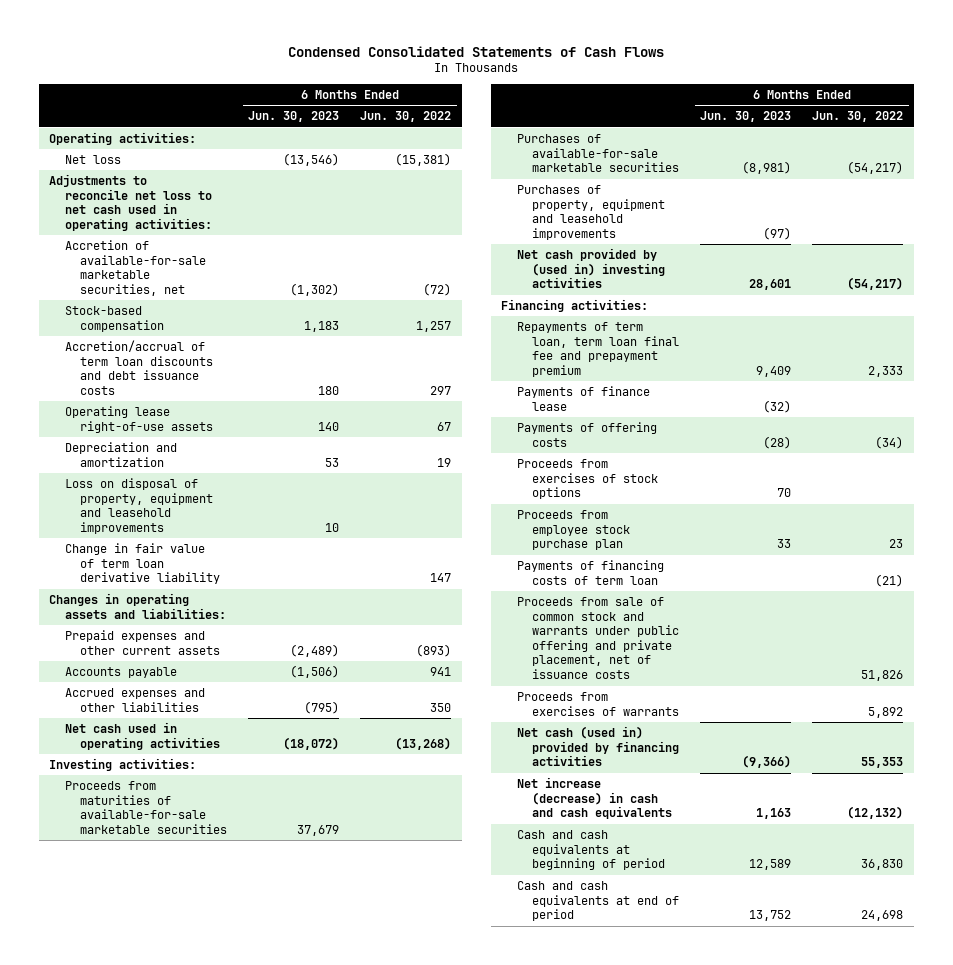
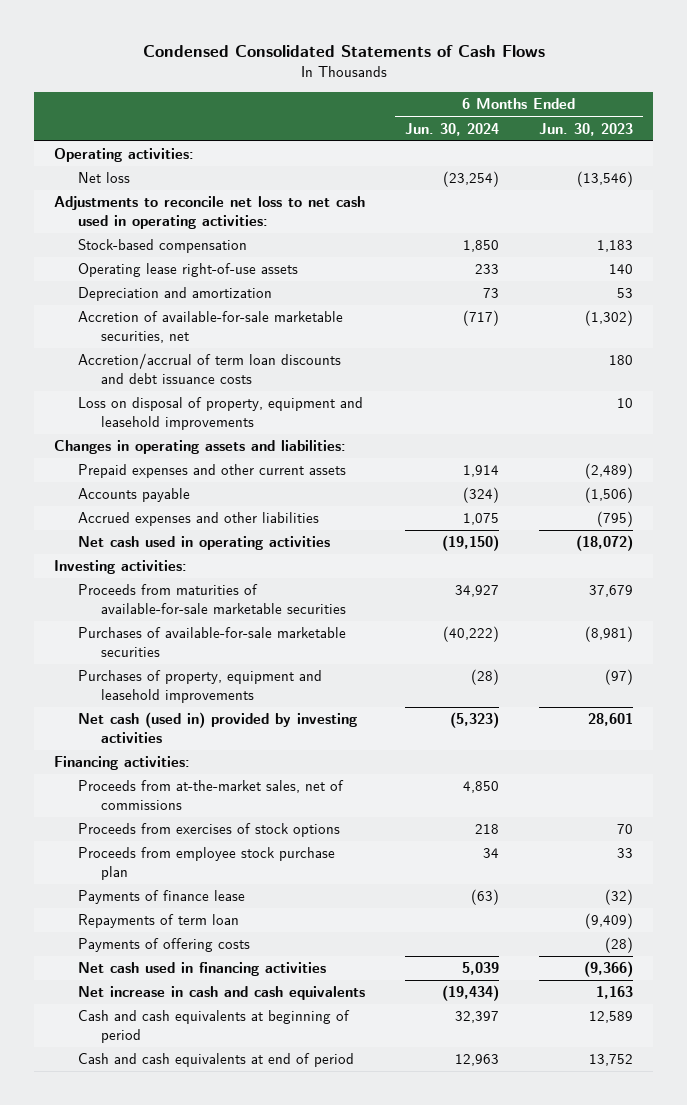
[360,111,452,123] Jun. 30, 2022 -> none
none -> [405,122,500,136] Jun. 30, 2024
[64,239,207,296] Accretion of available-for-sale marketable securities, net -> [77,311,343,344] Accretion of available-for-sale marketable securities, net
[64,339,214,395] Accretion/accrual of term loan discounts and debt issuance costs -> [77,353,341,385] Accretion/accrual of term loan discounts and debt issuance costs
[64,542,221,585] Change in fair value of term loan derivative liability -> none
[516,247,666,289] Net cash provided by (used in) investing activities -> [77,712,357,744] Net cash (used in) provided by investing activities
[516,321,680,377] Repayments of term loan, term loan final fee and prepayment premium -> none
none -> [77,780,344,811] Proceeds from at-the-market sales, net of commissions
[516,559,664,585] Payments of financing costs of term loan -> none
[516,596,680,680] Proceeds from sale of common stock and warrants under public offering and private placement, net of issuance costs -> none
[516,691,680,716] Proceeds from exercises of warrants -> none
[516,385,650,411] Payments of finance lease -> [77,890,245,905] Payments of finance lease
none -> [77,914,239,929] Repayments of term loan
[516,421,657,447] Payments of offering costs -> [77,938,250,953] Payments of offering costs
[516,725,680,767] Net cash (used in) provided by financing activities -> [77,962,326,977] Net cash used in financing activities
[516,776,673,820] Net increase (decrease) in cash and cash equivalents -> [77,986,365,1001] Net increase in cash and cash equivalents

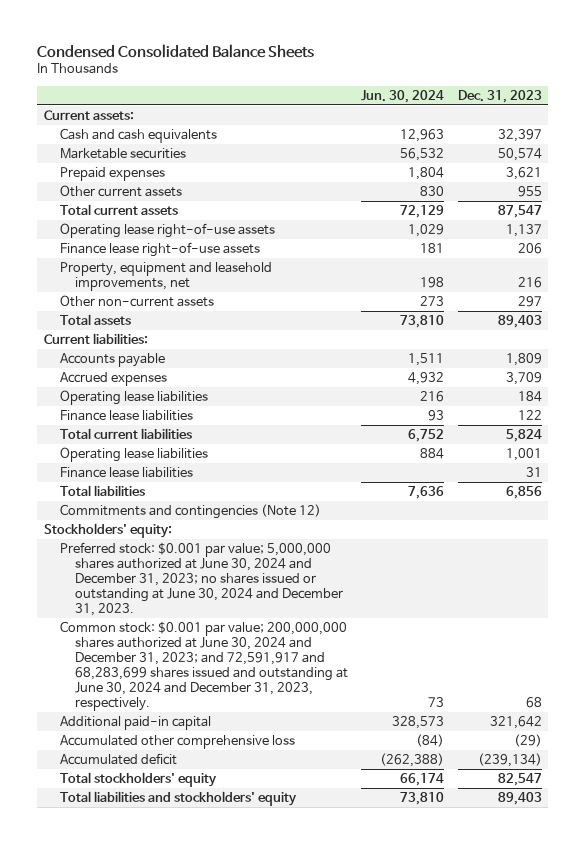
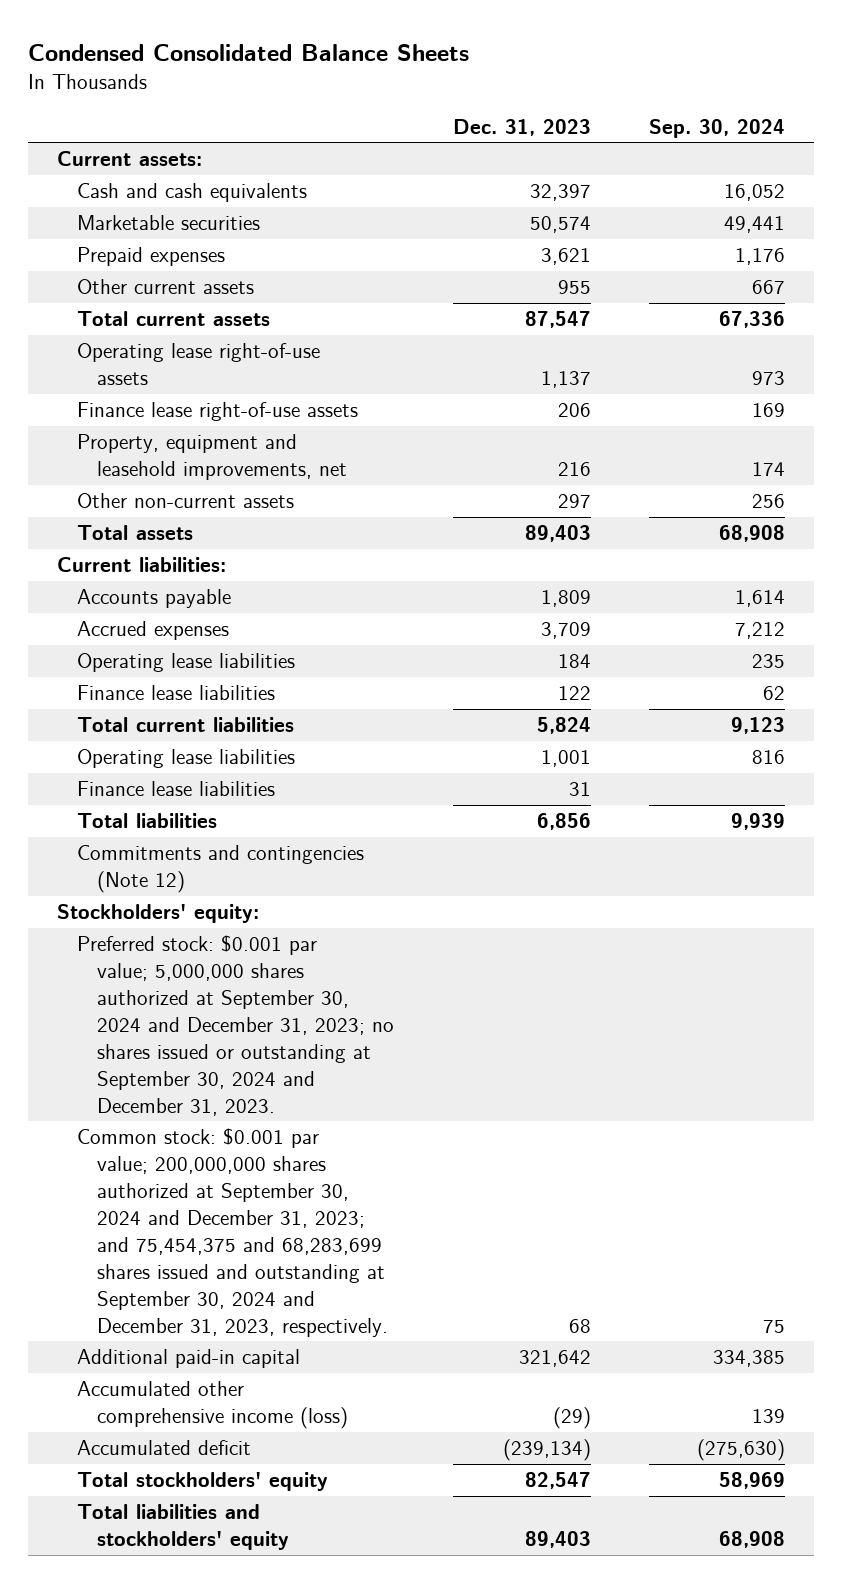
[361,89,445,103] Jun. 30, 2024 -> none
none -> [648,118,785,138] Sep. 30, 2024
[59,541,344,617] Preferred stock: $0.001 par value; 5,000,000 shares authorized at June 30, 2024 and December 31, 2023; no shares issued or outstanding at June 30, 2024 and December 31, 2023. -> [77,935,395,1116] Preferred stock: $0.001 par value; 5,000,000 shares authorized at September 30, 2024 and December 31, 2023; no shares issued or outstanding at September 30, 2024 and December 31, 2023.
[59,620,349,712] Common stock: $0.001 par value; 200,000,000 shares authorized at June 30, 2024 and December 31, 2023; and 72,591,917 and 68,283,699 shares issued and outstanding at June 30, 2024 and December 31, 2023, respectively. -> [77,1128,389,1337] Common stock: $0.001 par value; 200,000,000 shares authorized at September 30, 2024 and December 31, 2023; and 75,454,375 and 68,283,699 shares issued and outstanding at September 30, 2024 and December 31, 2023, respectively.
[59,734,295,749] Accumulated other comprehensive loss -> [77,1381,349,1430] Accumulated other comprehensive income (loss)

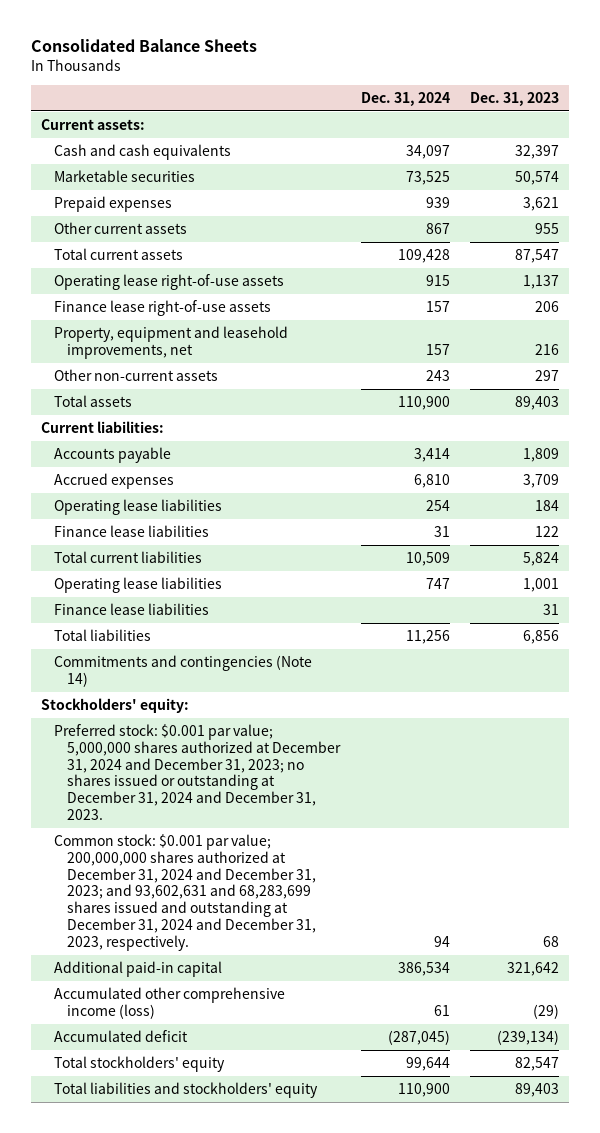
[28,43,470,61] Condensed Consolidated Balance Sheets -> [30,39,257,53] Consolidated Balance Sheets
[648,118,785,138] Sep. 30, 2024 -> none
none -> [360,91,450,106] Dec. 31, 2024
[77,845,365,894] Commitments and contingencies (Note 12) -> [54,654,313,687] Commitments and contingencies (Note 14)
[77,935,395,1116] Preferred stock: $0.001 par value; 5,000,000 shares authorized at September 30, 2024 and December 31, 2023; no shares issued or outstanding at September 30, 2024 and December 31, 2023. -> [54,723,342,820] Preferred stock: $0.001 par value; 5,000,000 shares authorized at December 31, 2024 and December 31, 2023; no shares issued or outstanding at December 31, 2024 and December 31, 2023.
[77,1128,389,1337] Common stock: $0.001 par value; 200,000,000 shares authorized at September 30, 2024 and December 31, 2023; and 75,454,375 and 68,283,699 shares issued and outstanding at September 30, 2024 and December 31, 2023, respectively. -> [54,833,317,951] Common stock: $0.001 par value; 200,000,000 shares authorized at December 31, 2024 and December 31, 2023; and 93,602,631 and 68,283,699 shares issued and outstanding at December 31, 2024 and December 31, 2023, respectively.

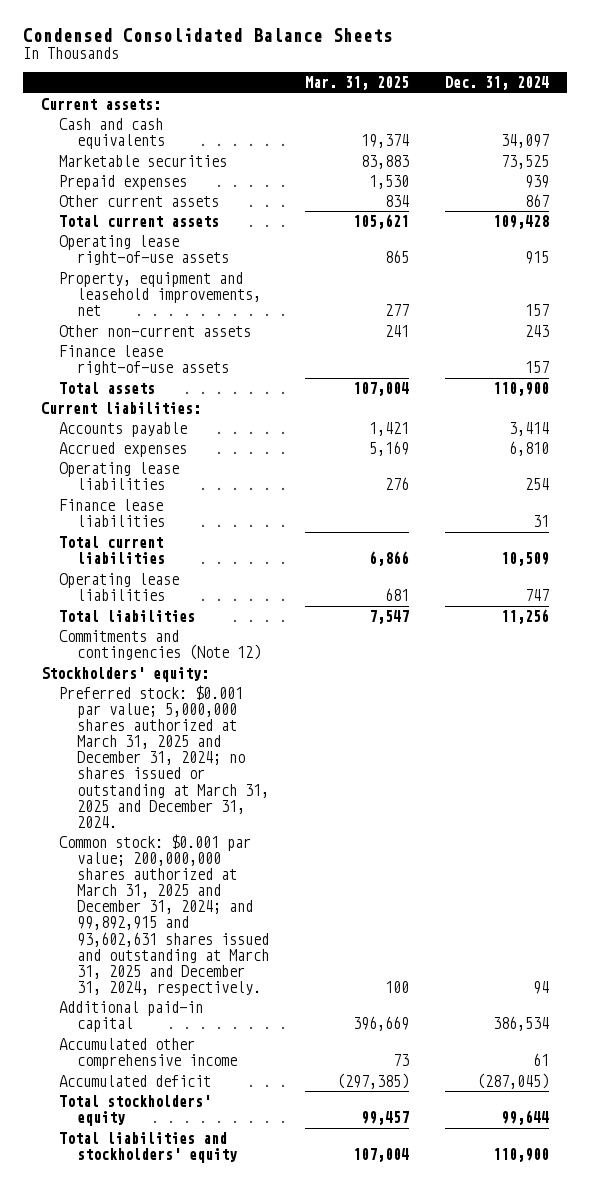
[30,39,257,53] Consolidated Balance Sheets -> [22,28,393,43] Condensed Consolidated Balance Sheets
[470,91,560,106] Dec. 31, 2023 -> none
none -> [305,76,410,91] Mar. 31, 2025
[54,299,272,316] Finance lease right-of-use assets -> [58,345,230,376] Finance lease right-of-use assets
[54,602,210,615] Finance lease liabilities -> none
[54,654,313,687] Commitments and contingencies (Note 14) -> [58,630,262,661] Commitments and contingencies (Note 12)
[54,723,342,820] Preferred stock: $0.001 par value; 5,000,000 shares authorized at December 31, 2024 and December 31, 2023; no shares issued or outstanding at December 31, 2024 and December 31, 2023. -> [58,685,270,828] Preferred stock: $0.001 par value; 5,000,000 shares authorized at March 31, 2025 and December 31, 2024; no shares issued or outstanding at March 31, 2025 and December 31, 2024.
[54,833,317,951] Common stock: $0.001 par value; 200,000,000 shares authorized at December 31, 2024 and December 31, 2023; and 93,602,631 and 68,283,699 shares issued and outstanding at December 31, 2024 and December 31, 2023, respectively. -> [58,834,270,996] Common stock: $0.001 par value; 200,000,000 shares authorized at March 31, 2025 and December 31, 2024; and 99,892,915 and 93,602,631 shares issued and outstanding at March 31, 2025 and December 31, 2024, respectively.
[54,986,286,1019] Accumulated other comprehensive income (loss) -> [58,1038,238,1070] Accumulated other comprehensive income

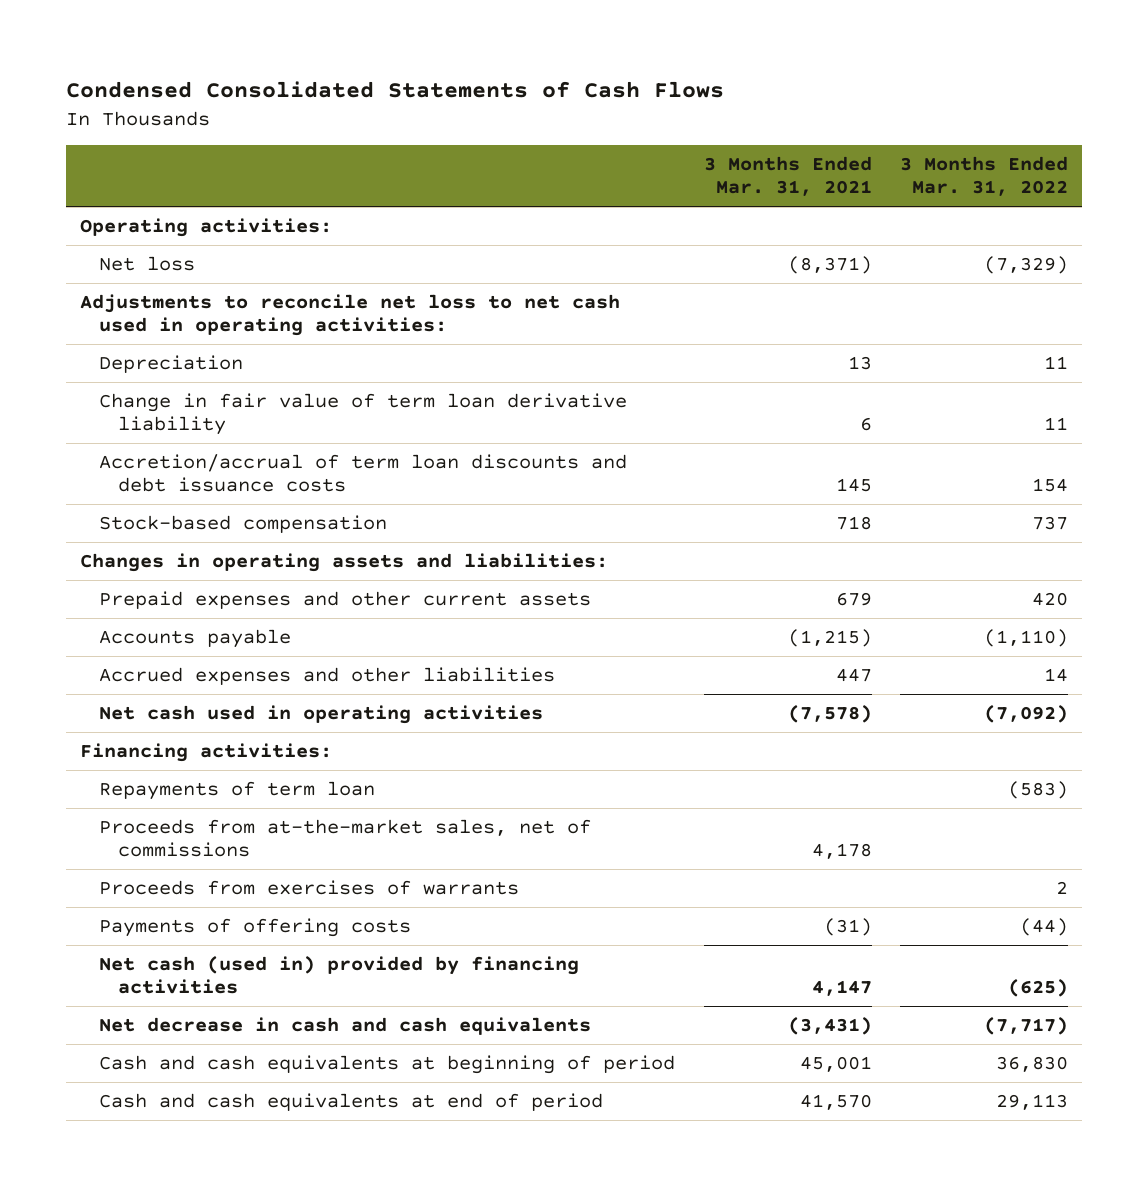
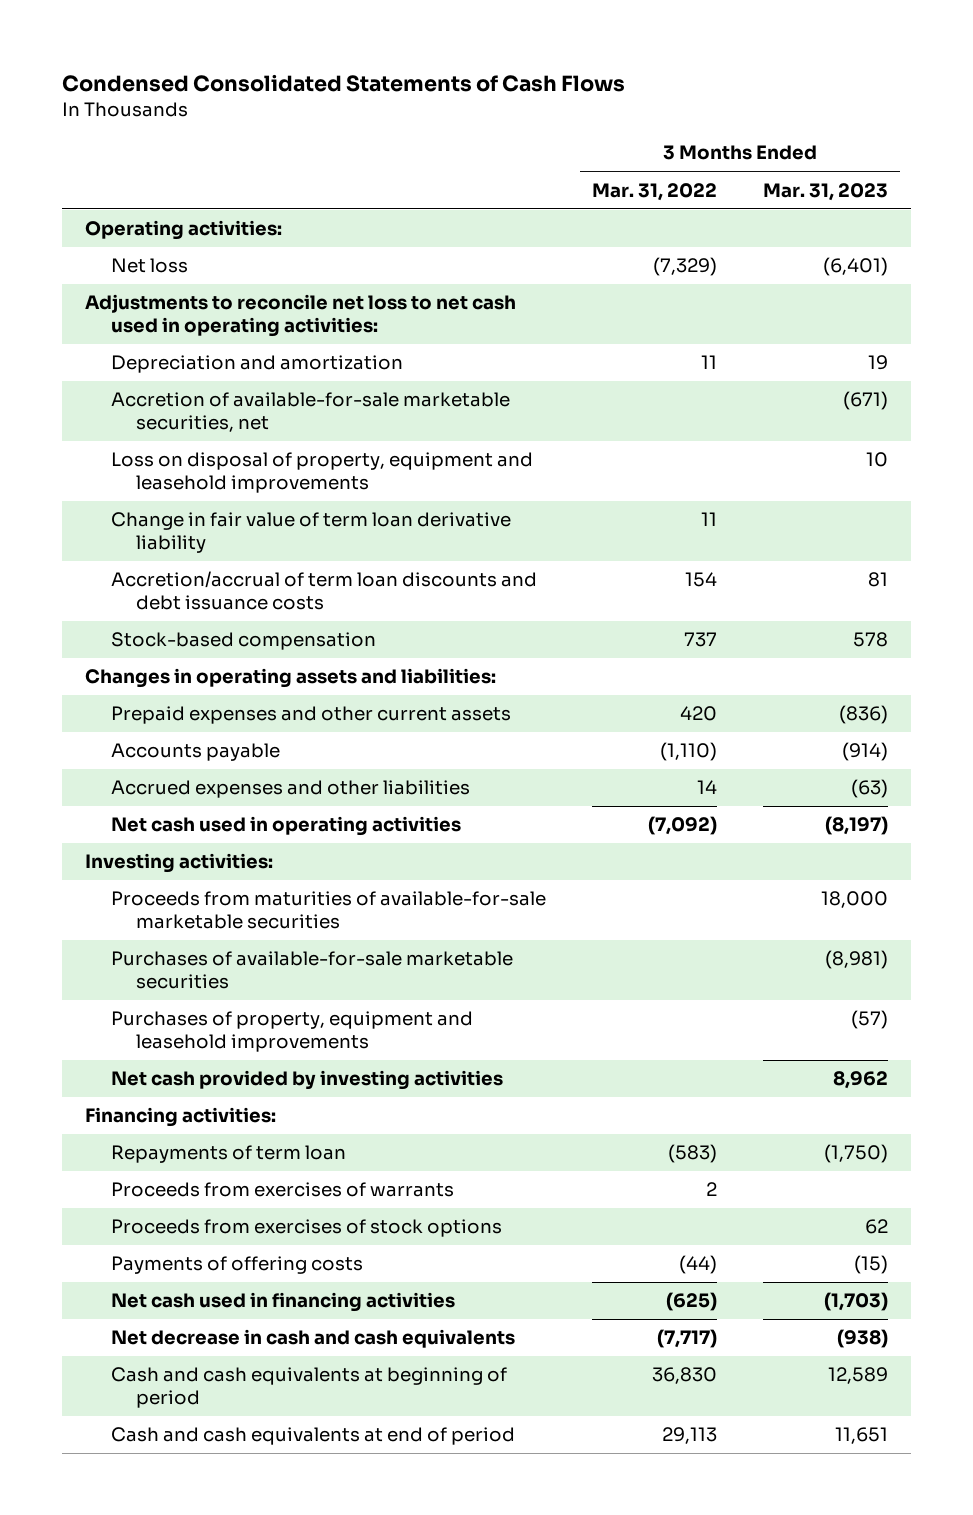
[703,156,872,197] 3 Months Ended Mar. 31, 2021 -> none
none -> [763,182,889,201] Mar. 31, 2023
[99,354,244,373] Depreciation -> none
none -> [110,355,403,374] Depreciation and amortization
none -> [110,392,510,433] Accretion of available-for-sale marketable securities, net
none -> [110,452,533,494] Loss on disposal of property, equipment and leasehold improvements
none -> [85,853,274,874] Investing activities:
none -> [110,891,546,930] Proceeds from maturities of available-for-sale marketable securities
none -> [110,951,513,990] Purchases of available-for-sale marketable securities
none -> [110,1011,473,1053] Purchases of property, equipment and leasehold improvements
none -> [110,1070,503,1091] Net cash provided by investing activities
[99,818,592,858] Proceeds from at-the-market sales, net of commissions -> none
none -> [110,1219,502,1238] Proceeds from exercises of stock options
[99,955,580,995] Net cash (used in) provided by financing activities -> [110,1292,455,1313] Net cash used in financing activities

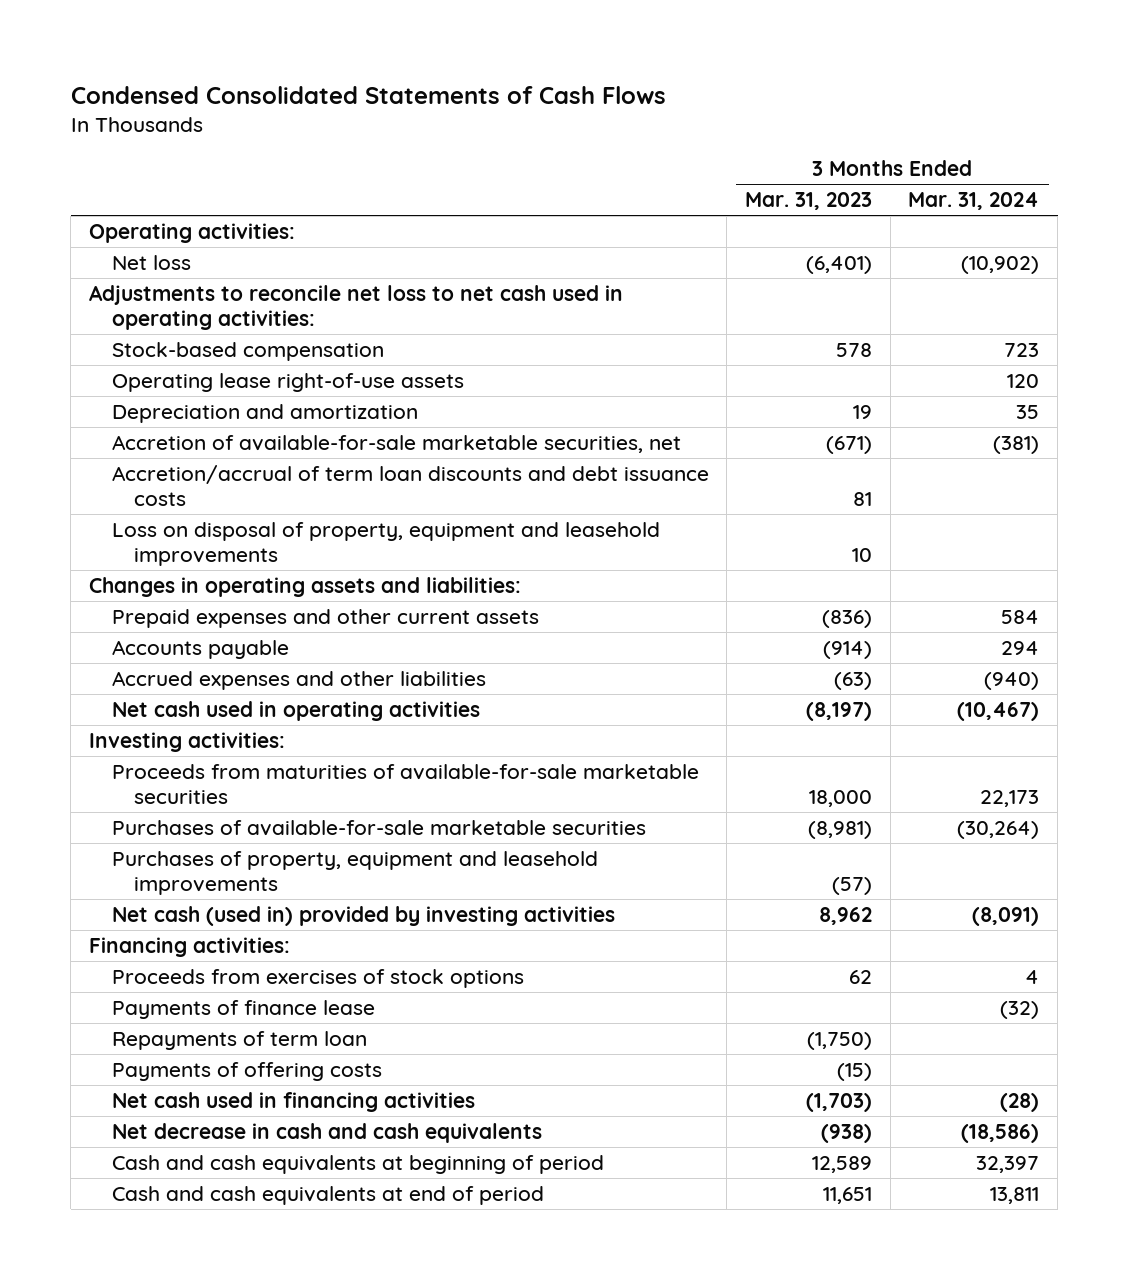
[591,182,717,201] Mar. 31, 2022 -> none
none -> [908,192,1040,211] Mar. 31, 2024
[110,632,376,651] Stock-based compensation -> [111,342,384,362] Stock-based compensation
none -> [111,373,464,393] Operating lease right-of-use assets
[110,512,511,554] Change in fair value of term loan derivative liability -> none
[110,452,533,494] Loss on disposal of property, equipment and leasehold improvements -> [111,522,660,566] Loss on disposal of property, equipment and leasehold improvements
[110,1070,503,1091] Net cash provided by investing activities -> [111,906,615,927] Net cash (used in) provided by investing activities
[110,1182,454,1198] Proceeds from exercises of warrants -> none
none -> [111,1000,375,1020] Payments of finance lease
[110,1145,346,1164] Repayments of term loan -> [111,1031,367,1051] Repayments of term loan

